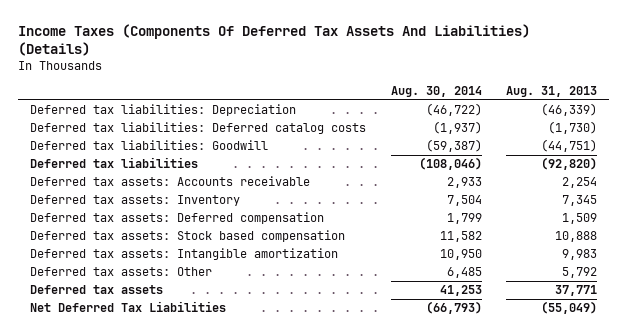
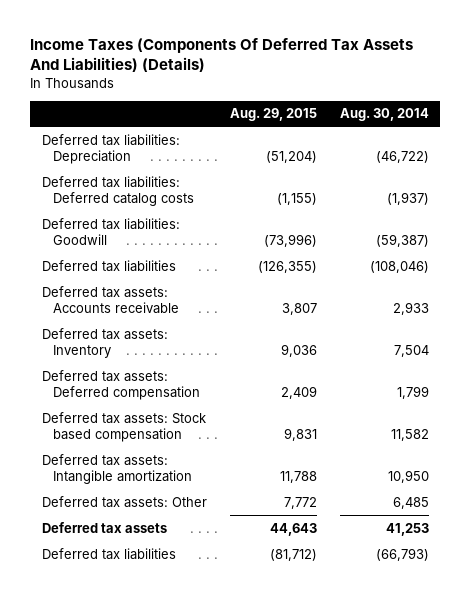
[506,85,598,97] Aug. 31, 2013 -> none
none -> [229,108,317,122] Aug. 29, 2015
[30,301,227,313] Net Deferred Tax Liabilities -> [41,547,176,560] Deferred tax liabilities

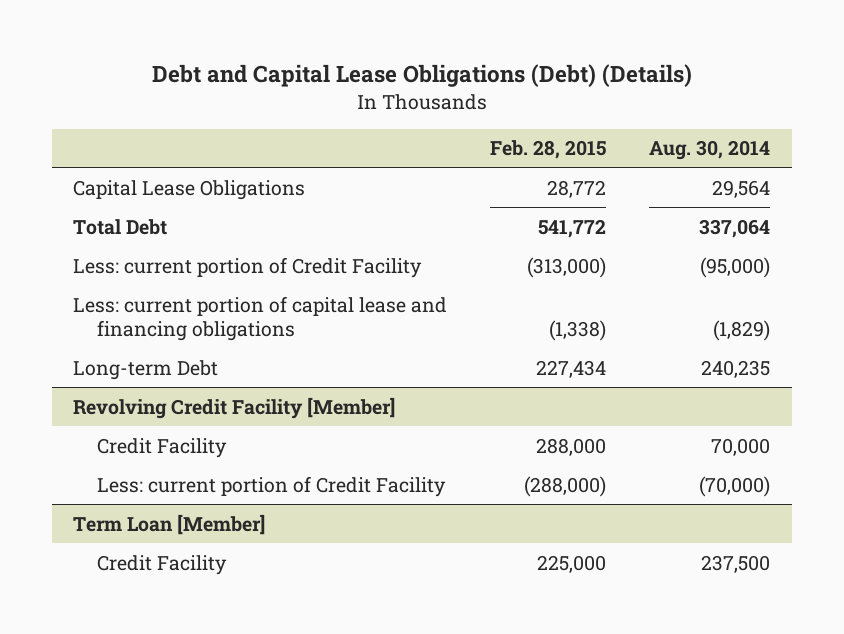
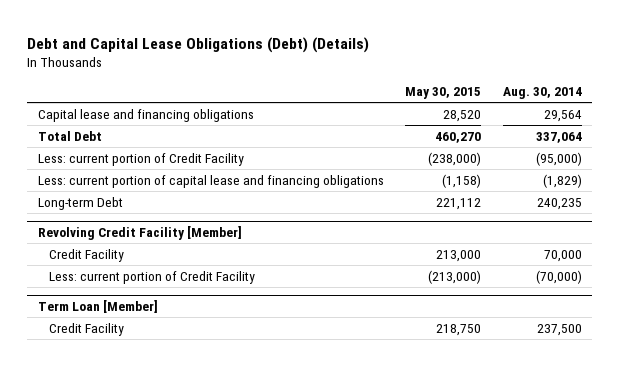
[490,140,607,160] Feb. 28, 2015 -> none
none -> [405,87,482,100] May 30, 2015
[73,179,306,200] Capital Lease Obligations -> [38,108,255,122] Capital lease and financing obligations

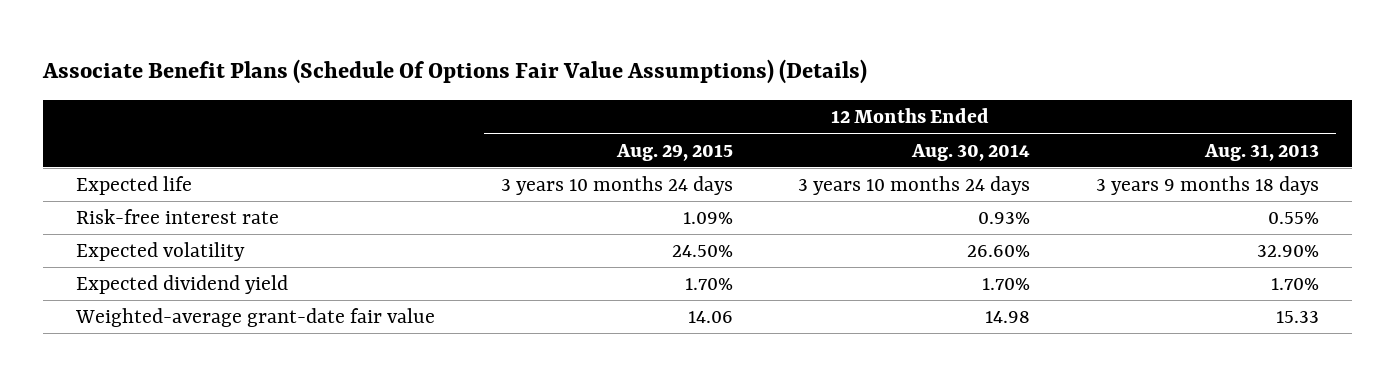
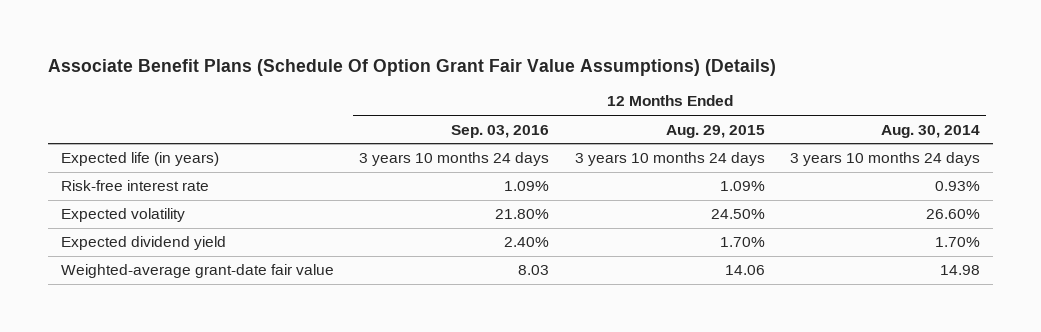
[41,58,867,84] Associate Benefit Plans (Schedule Of Options Fair Value Assumptions) (Details) -> [48,58,777,76] Associate Benefit Plans (Schedule Of Option Grant Fair Value Assumptions) (Details)
[1204,143,1320,161] Aug. 31, 2013 -> none
none -> [451,124,550,138] Sep. 03, 2016
[75,176,192,196] Expected life -> [60,152,219,167] Expected life (in years)

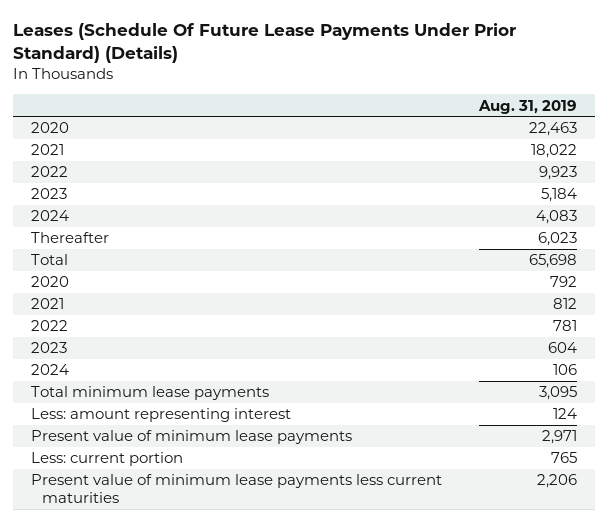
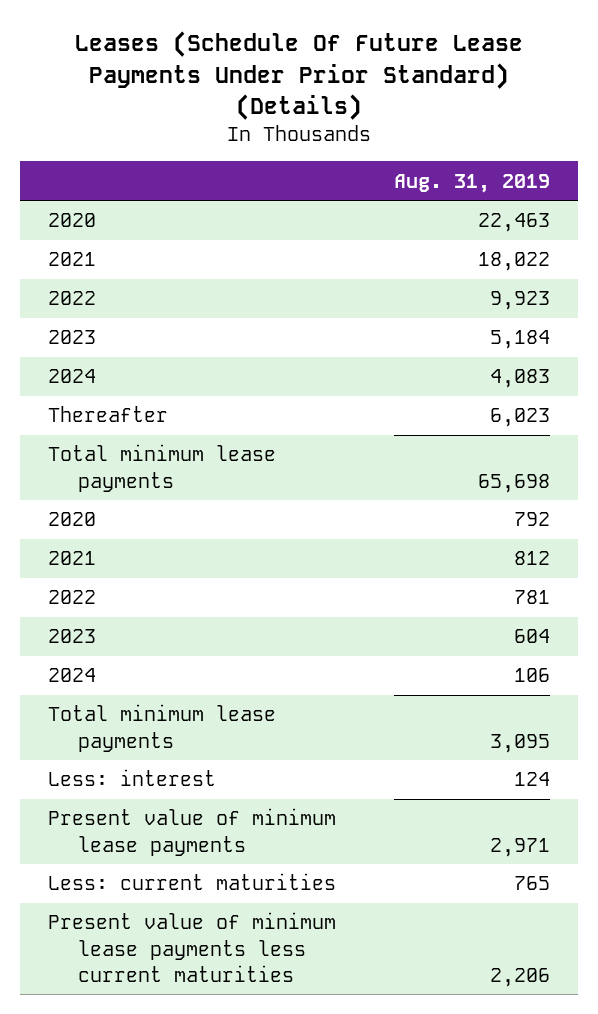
[31,254,69,266] Total -> [48,444,277,492] Total minimum lease payments
[31,408,292,423] Less: amount representing interest -> [48,769,217,787] Less: interest
[31,452,184,467] Less: current portion -> [48,873,337,891] Less: current maturities

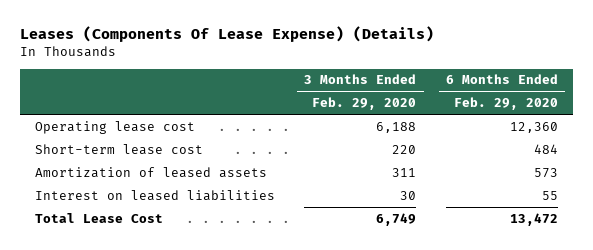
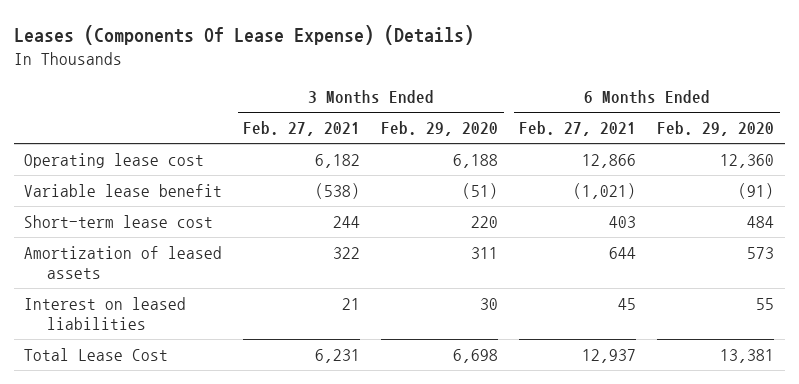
none -> [243,121,361,137] Feb. 27, 2021
none -> [519,121,637,137] Feb. 27, 2021
none -> [24,183,223,197] Variable lease benefit
[376,212,417,226] 6,749 -> [453,348,499,363] 6,698
[509,212,558,226] 13,472 -> [720,348,775,363] 13,381

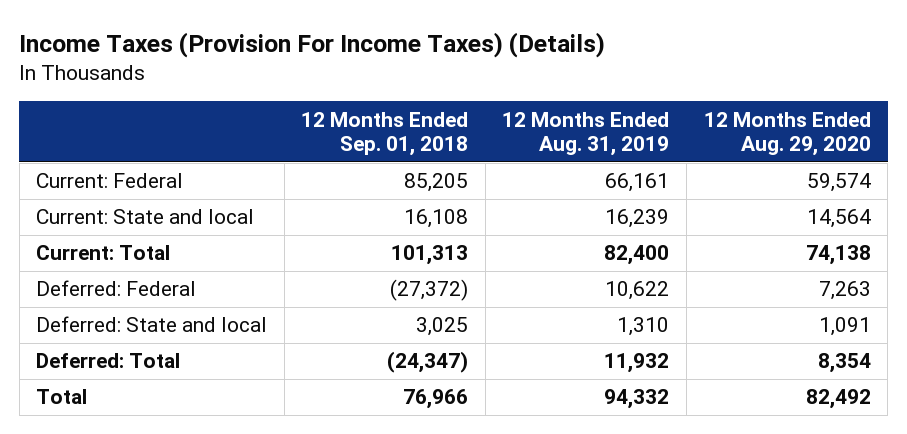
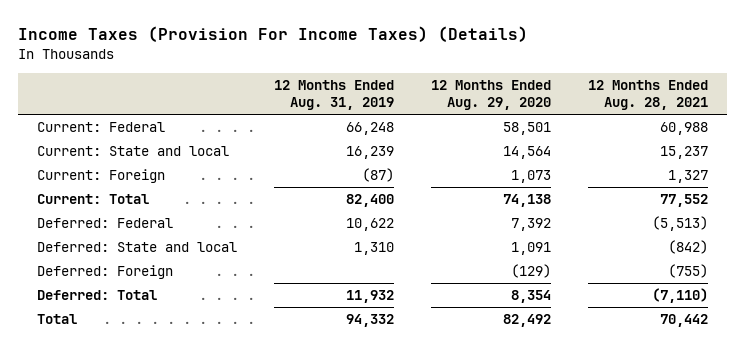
[301,111,469,157] 12 Months Ended Sep. 01, 2018 -> none
none -> [588,79,709,111] 12 Months Ended Aug. 28, 2021
[605,173,670,193] 66,161 -> [345,122,394,136] 66,248
[806,173,871,193] 59,574 -> [503,122,552,136] 58,501
none -> [36,169,165,184] Current: Foreign
[818,281,871,301] 7,263 -> [511,218,552,232] 7,392
none -> [36,265,173,280] Deferred: Foreign

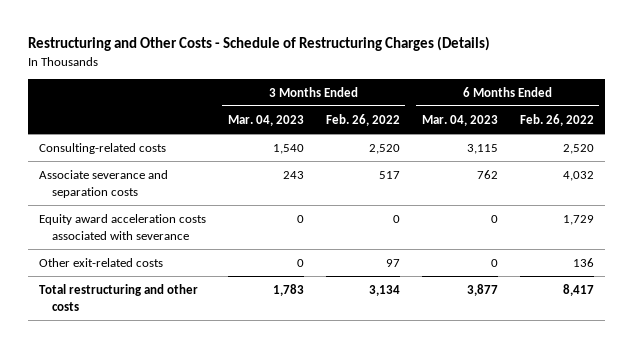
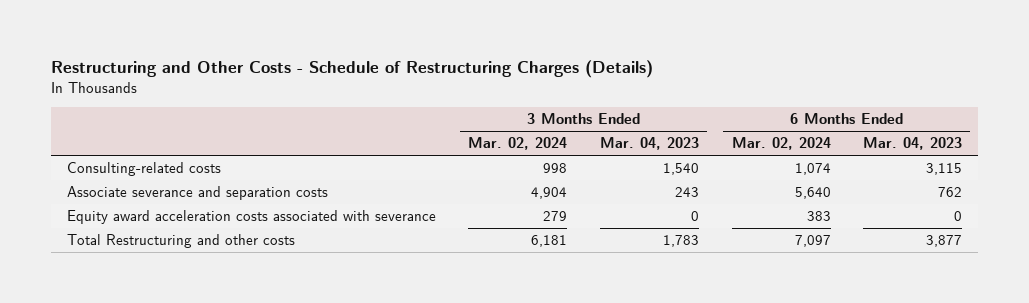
[325,113,400,126] Feb. 26, 2022 -> none
[519,113,594,126] Feb. 26, 2022 -> none
none -> [468,137,568,151] Mar. 02, 2024
none -> [731,137,831,151] Mar. 02, 2024
[38,257,163,267] Other exit-related costs -> none
[38,283,198,311] Total restructuring and other costs -> [66,234,295,249] Total Restructuring and other costs

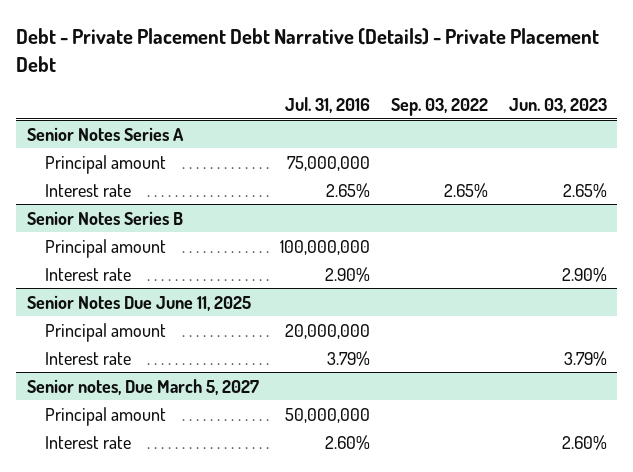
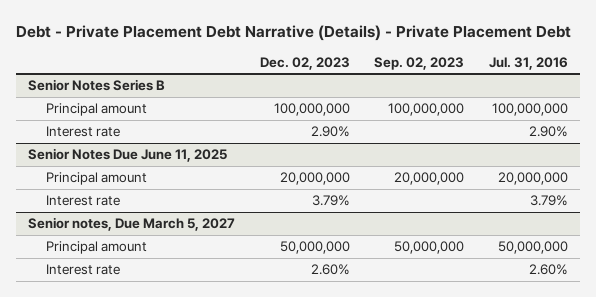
[390,98,488,117] Sep. 03, 2022 -> none
[508,98,607,114] Jun. 03, 2023 -> none
none -> [259,56,350,70] Dec. 02, 2023
none -> [374,56,465,70] Sep. 02, 2023
[26,126,184,141] Senior Notes Series A -> none
[45,154,167,174] Principal amount -> none
[45,183,132,197] Interest rate -> none

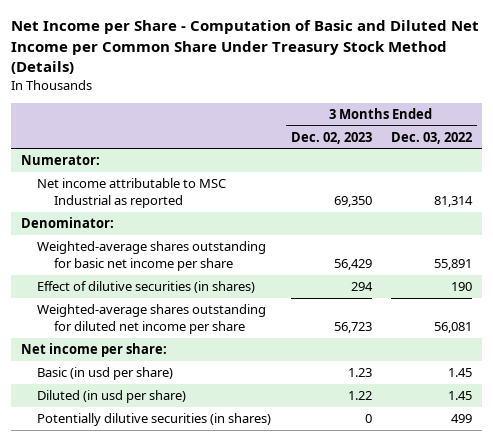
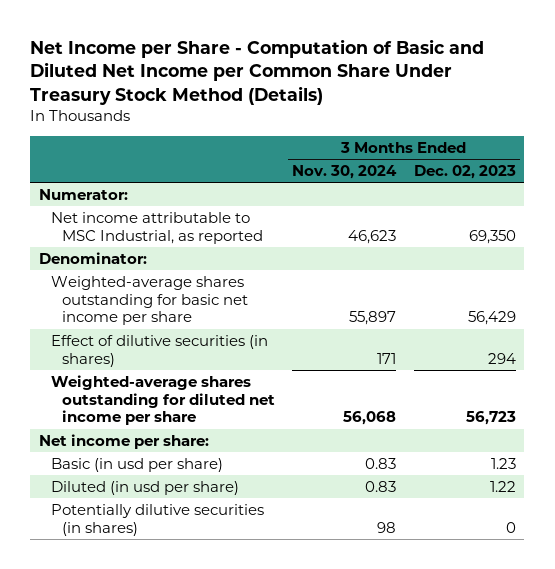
[391,131,473,144] Dec. 03, 2022 -> none
none -> [292,165,398,180] Nov. 30, 2024
[37,178,227,209] Net income attributable to MSC Industrial as reported -> [50,211,264,244] Net income attributable to MSC Industrial, as reported

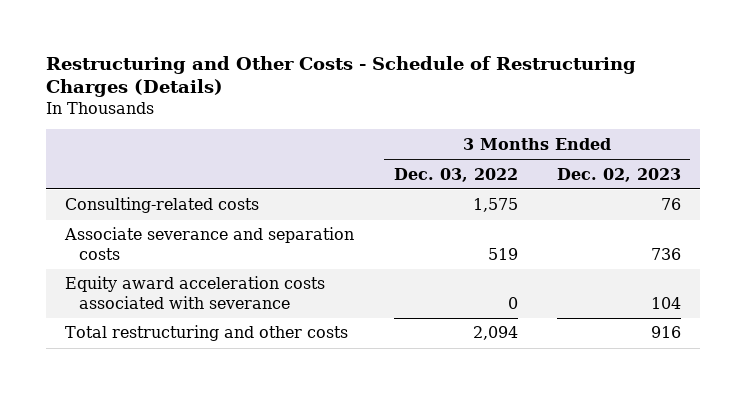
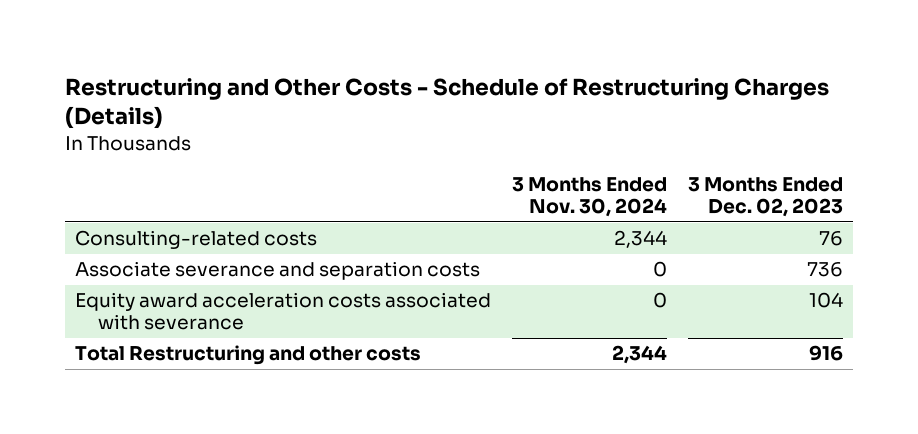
[393,167,518,182] Dec. 03, 2022 -> none
none -> [512,177,668,218] 3 Months Ended Nov. 30, 2024
[65,325,349,342] Total restructuring and other costs -> [75,345,422,366] Total Restructuring and other costs

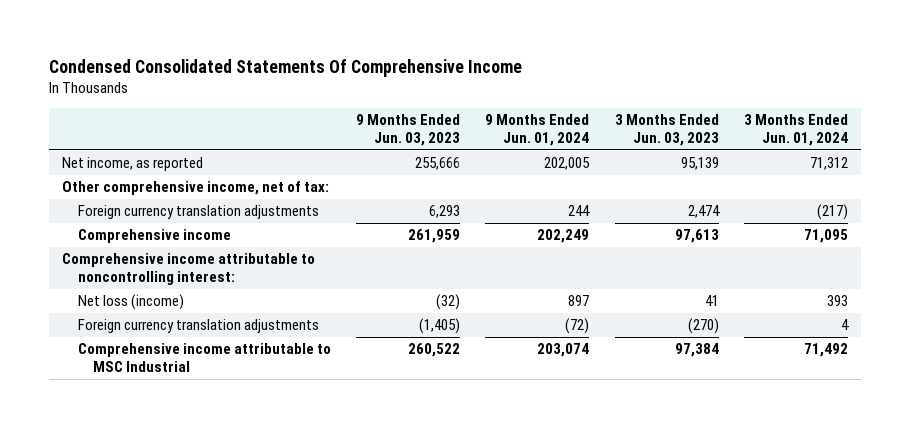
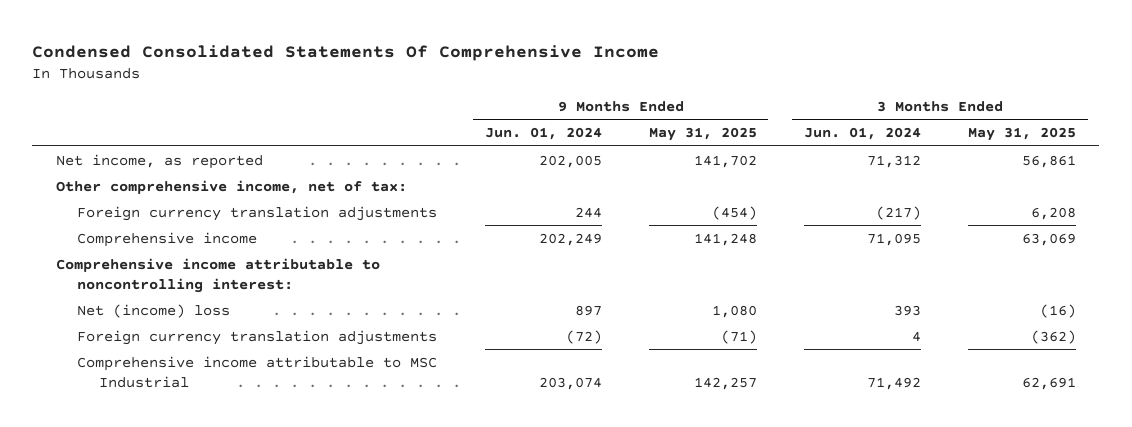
[356,114,461,147] 9 Months Ended Jun. 03, 2023 -> none
[614,114,719,147] 3 Months Ended Jun. 03, 2023 -> none
none -> [648,127,757,142] May 31, 2025
none -> [967,127,1076,142] May 31, 2025
[77,294,184,311] Net loss (income) -> [77,303,231,318] Net (income) loss

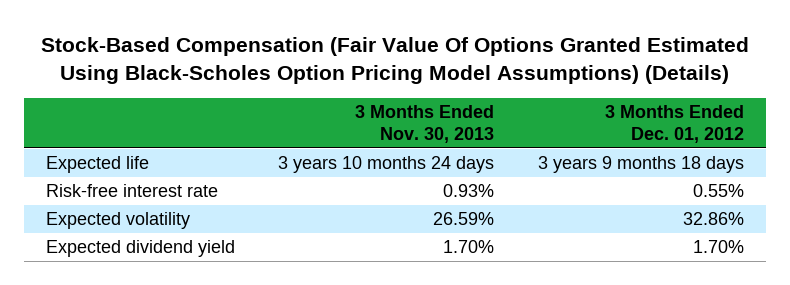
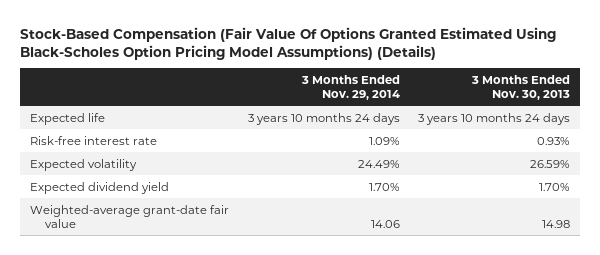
[605,105,745,144] 3 Months Ended Dec. 01, 2012 -> none
none -> [300,74,400,101] 3 Months Ended Nov. 29, 2014
none -> [29,204,229,228] Weighted-average grant-date fair value

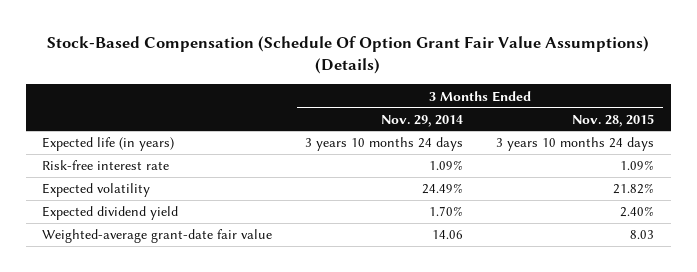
[20,26,557,60] Stock-Based Compensation (Fair Value Of Options Granted Estimated Using Black-Scholes Option Pricing Model Assumptions) (Details) -> [47,36,650,75] Stock-Based Compensation (Schedule Of Option Grant Fair Value Assumptions) (Details)
[471,74,571,101] 3 Months Ended Nov. 30, 2013 -> none
none -> [572,113,655,127] Nov. 28, 2015
[29,112,105,125] Expected life -> [42,137,175,152] Expected life (in years)

